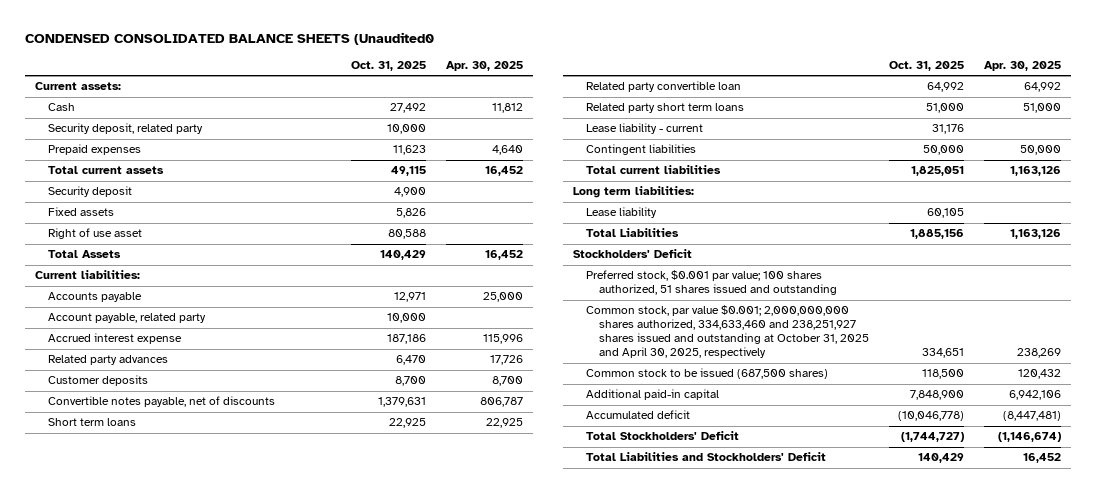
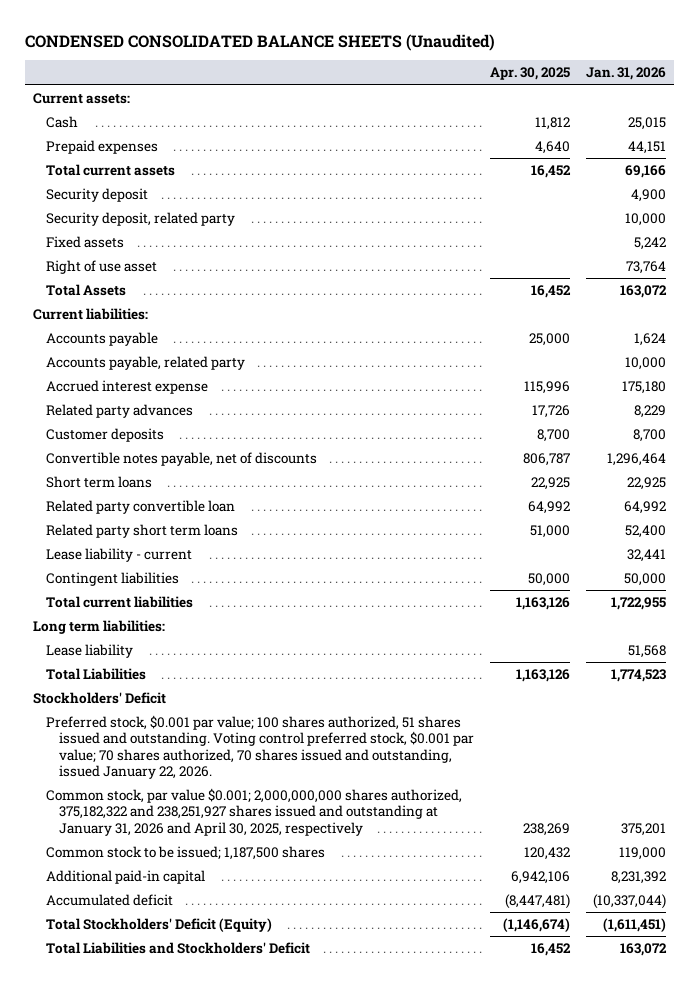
[24,31,434,45] CONDENSED CONSOLIDATED BALANCE SHEETS (Unaudited0 -> [25,33,496,51] CONDENSED CONSOLIDATED BALANCE SHEETS (Unaudited)
[350,61,426,72] Oct. 31, 2025 -> none
none -> [586,67,667,81] Jan. 31, 2026
[47,123,203,135] Security deposit, related party -> [46,212,236,227] Security deposit, related party
[47,313,206,324] Account payable, related party -> [46,356,246,371] Accounts payable, related party
[585,270,837,296] Preferred stock, $0.001 par value; 100 shares authorized, 51 shares issued and outstanding -> [46,715,475,779] Preferred stock, $0.001 par value; 100 shares authorized, 51 shares issued and outstanding. Voting control preferred stock, $0.001 par value; 70 shares authorized, 70 shares issued and outstanding, issued January 22, 2026.
[585,305,869,359] Common stock, par value $0.001; 2,000,000,000 shares authorized, 334,633,460 and 238,251,927 shares issued and outstanding at October 31, 2025 and April 30, 2025, respectively -> [46,788,463,836] Common stock, par value $0.001; 2,000,000,000 shares authorized, 375,182,322 and 238,251,927 shares issued and outstanding at January 31, 2026 and April 30, 2025, respectively
[585,368,828,380] Common stock to be issued (687,500 shares) -> [46,846,326,861] Common stock to be issued; 1,187,500 shares
[585,431,739,441] Total Stockholders' Deficit -> [46,918,273,933] Total Stockholders' Deficit (Equity)

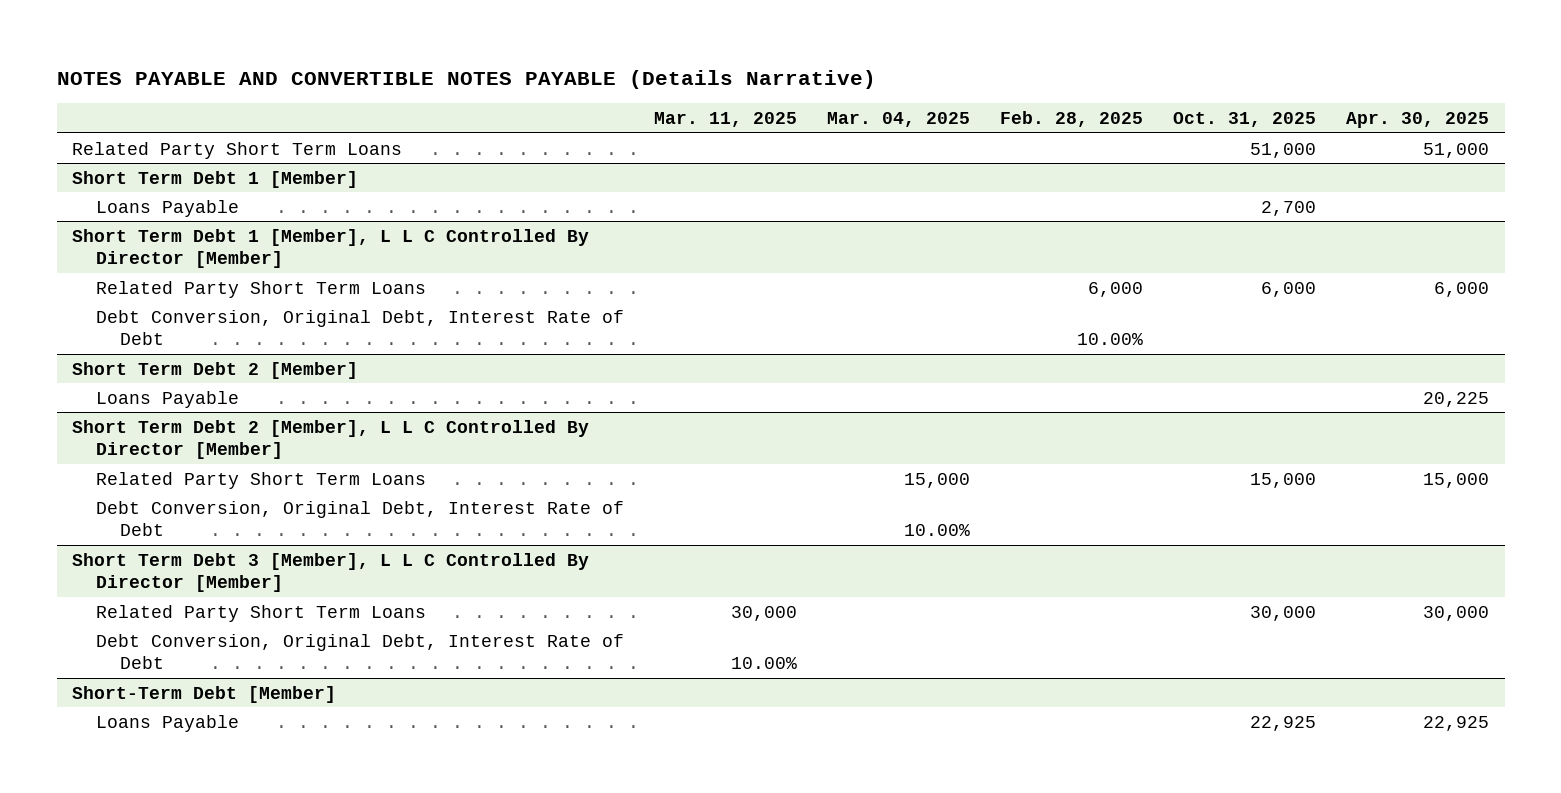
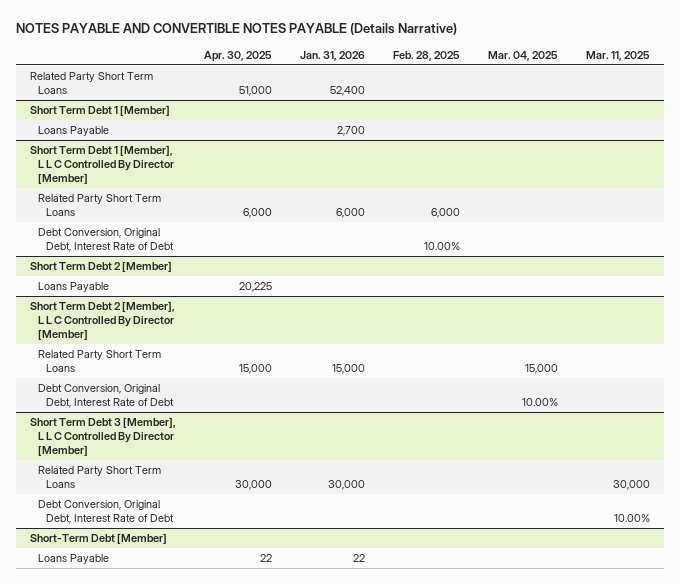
[1173,111,1317,127] Oct. 31, 2025 -> none
none -> [299,50,365,61] Jan. 31, 2026
[1423,715,1490,731] 22,925 -> [259,554,272,563] 22

